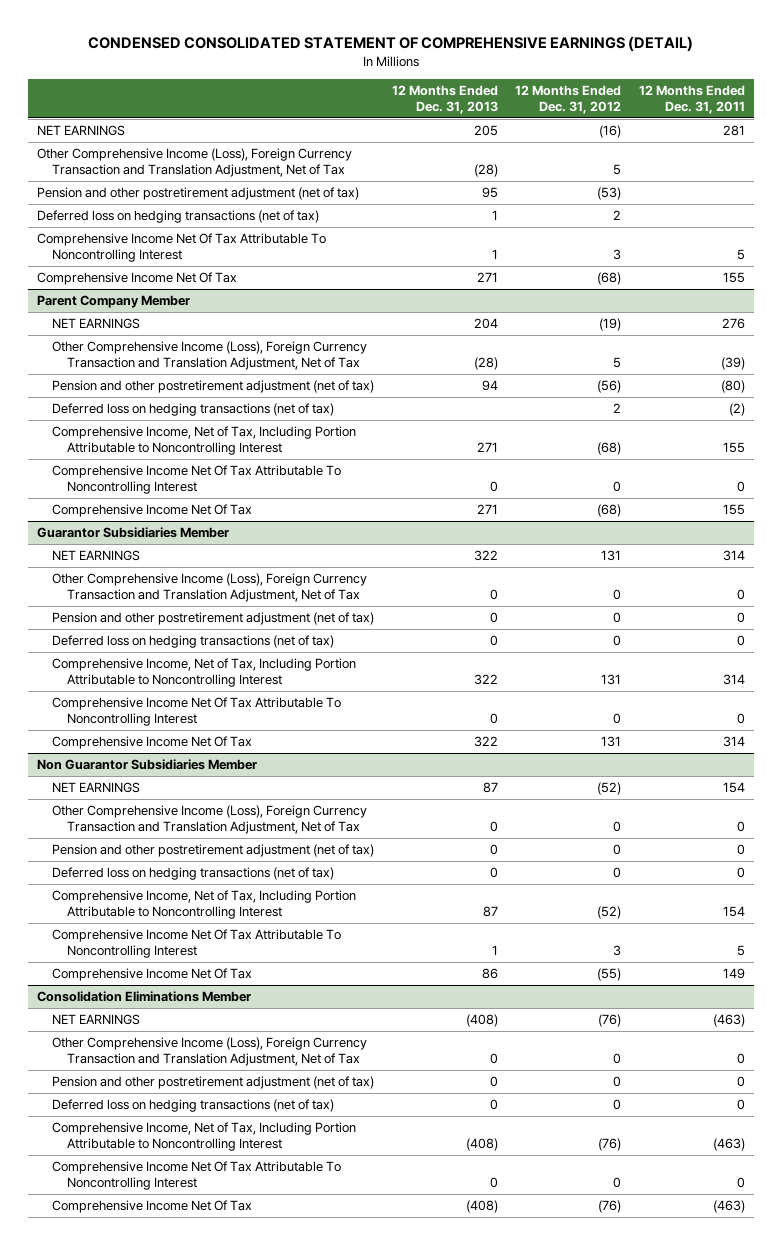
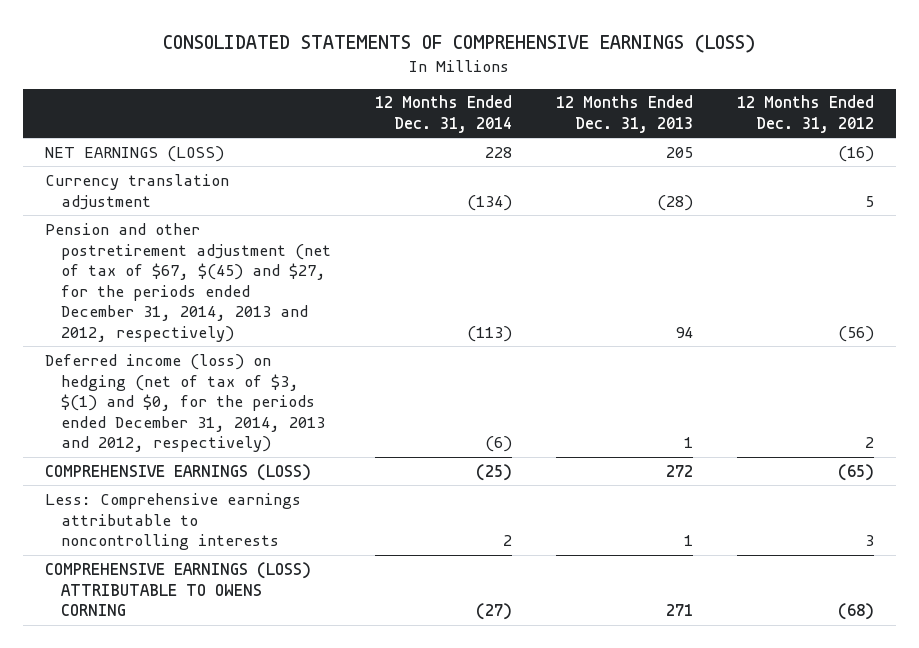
[87,36,693,52] CONDENSED CONSOLIDATED STATEMENT OF COMPREHENSIVE EARNINGS (DETAIL) -> [163,34,756,54] CONSOLIDATED STATEMENTS OF COMPREHENSIVE EARNINGS (LOSS)
[638,85,745,114] 12 Months Ended Dec. 31, 2011 -> none
none -> [374,95,512,134] 12 Months Ended Dec. 31, 2014
[36,295,190,309] Parent Company Member -> none
[51,318,140,330] NET EARNINGS -> none
[51,341,367,370] Other Comprehensive Income (Loss), Foreign Currency Transaction and Translation Adjustment, Net of Tax -> none
[51,380,374,394] Pension and other postretirement adjustment (net of tax) -> none
[51,403,334,417] Deferred loss on hedging transactions (net of tax) -> none
[51,426,356,455] Comprehensive Income, Net of Tax, Including Portion Attributable to Noncontrolling Interest -> none
[51,465,341,494] Comprehensive Income Net Of Tax Attributable To Noncontrolling Interest -> none
[51,504,252,518] Comprehensive Income Net Of Tax -> none
[36,527,229,539] Guarantor Subsidiaries Member -> none
[51,550,140,562] NET EARNINGS -> none
[51,573,367,602] Other Comprehensive Income (Loss), Foreign Currency Transaction and Translation Adjustment, Net of Tax -> none
[51,612,374,626] Pension and other postretirement adjustment (net of tax) -> none
[51,635,334,649] Deferred loss on hedging transactions (net of tax) -> none
[51,658,356,687] Comprehensive Income, Net of Tax, Including Portion Attributable to Noncontrolling Interest -> none
[51,697,341,726] Comprehensive Income Net Of Tax Attributable To Noncontrolling Interest -> none
[51,736,252,750] Comprehensive Income Net Of Tax -> none
[36,759,257,771] Non Guarantor Subsidiaries Member -> none
[51,782,140,794] NET EARNINGS -> none
[51,805,367,834] Other Comprehensive Income (Loss), Foreign Currency Transaction and Translation Adjustment, Net of Tax -> none
[51,844,374,858] Pension and other postretirement adjustment (net of tax) -> none
[51,867,334,881] Deferred loss on hedging transactions (net of tax) -> none
[51,890,356,919] Comprehensive Income, Net of Tax, Including Portion Attributable to Noncontrolling Interest -> none
[51,929,341,958] Comprehensive Income Net Of Tax Attributable To Noncontrolling Interest -> none
[51,968,252,982] Comprehensive Income Net Of Tax -> none
[36,991,251,1003] Consolidation Eliminations Member -> none
[51,1014,140,1026] NET EARNINGS -> none
[51,1037,367,1066] Other Comprehensive Income (Loss), Foreign Currency Transaction and Translation Adjustment, Net of Tax -> none
[51,1076,374,1090] Pension and other postretirement adjustment (net of tax) -> none
[51,1099,334,1113] Deferred loss on hedging transactions (net of tax) -> none
[51,1122,356,1151] Comprehensive Income, Net of Tax, Including Portion Attributable to Noncontrolling Interest -> none
[51,1161,341,1190] Comprehensive Income Net Of Tax Attributable To Noncontrolling Interest -> none
[51,1200,252,1214] Comprehensive Income Net Of Tax -> none
[36,125,125,137] NET EARNINGS -> [45,145,225,162] NET EARNINGS (LOSS)
[36,148,352,177] Other Comprehensive Income (Loss), Foreign Currency Transaction and Translation Adjustment, Net of Tax -> [45,173,230,210] Currency translation adjustment
[36,187,359,201] Pension and other postretirement adjustment (net of tax) -> [45,222,331,343] Pension and other postretirement adjustment (net of tax of $67, $(45) and $27, for the periods ended December 31, 2014, 2013 and 2012, respectively)
[481,187,498,199] 95 -> [674,327,693,339] 94
[597,187,622,201] (53) -> [837,326,874,343] (56)
[36,210,319,224] Deferred loss on hedging transactions (net of tax) -> [45,353,325,453] Deferred income (loss) on hedging (net of tax of $3, $(1) and $0, for the periods ended December 31, 2014, 2013 and 2012, respectively)
none -> [45,463,312,481] COMPREHENSIVE EARNINGS (LOSS)
[36,233,326,262] Comprehensive Income Net Of Tax Attributable To Noncontrolling Interest -> [45,492,302,551] Less: Comprehensive earnings attributable to noncontrolling interests
[36,272,237,286] Comprehensive Income Net Of Tax -> [45,561,312,617] COMPREHENSIVE EARNINGS (LOSS) ATTRIBUTABLE TO OWENS CORNING

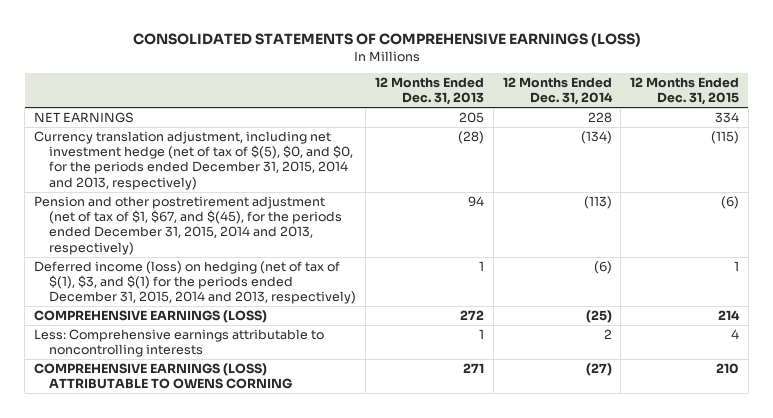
[736,95,874,134] 12 Months Ended Dec. 31, 2012 -> none
none -> [630,77,740,106] 12 Months Ended Dec. 31, 2015
[45,145,225,162] NET EARNINGS (LOSS) -> [34,111,135,123] NET EARNINGS
[45,173,230,210] Currency translation adjustment -> [34,130,354,190] Currency translation adjustment, including net investment hedge (net of tax of $(5), $0, and $0, for the periods ended December 31, 2015, 2014 and 2013, respectively)
[45,222,331,343] Pension and other postretirement adjustment (net of tax of $67, $(45) and $27, for the periods ended December 31, 2014, 2013 and 2012, respectively) -> [34,195,343,255] Pension and other postretirement adjustment (net of tax of $1, $67, and $(45), for the periods ended December 31, 2015, 2014 and 2013, respectively)
[45,353,325,453] Deferred income (loss) on hedging (net of tax of $3, $(1) and $0, for the periods ended December 31, 2014, 2013 and 2012, respectively) -> [34,260,357,305] Deferred income (loss) on hedging (net of tax of $(1), $3, and $(1) for the periods ended December 31, 2015, 2014 and 2013, respectively)

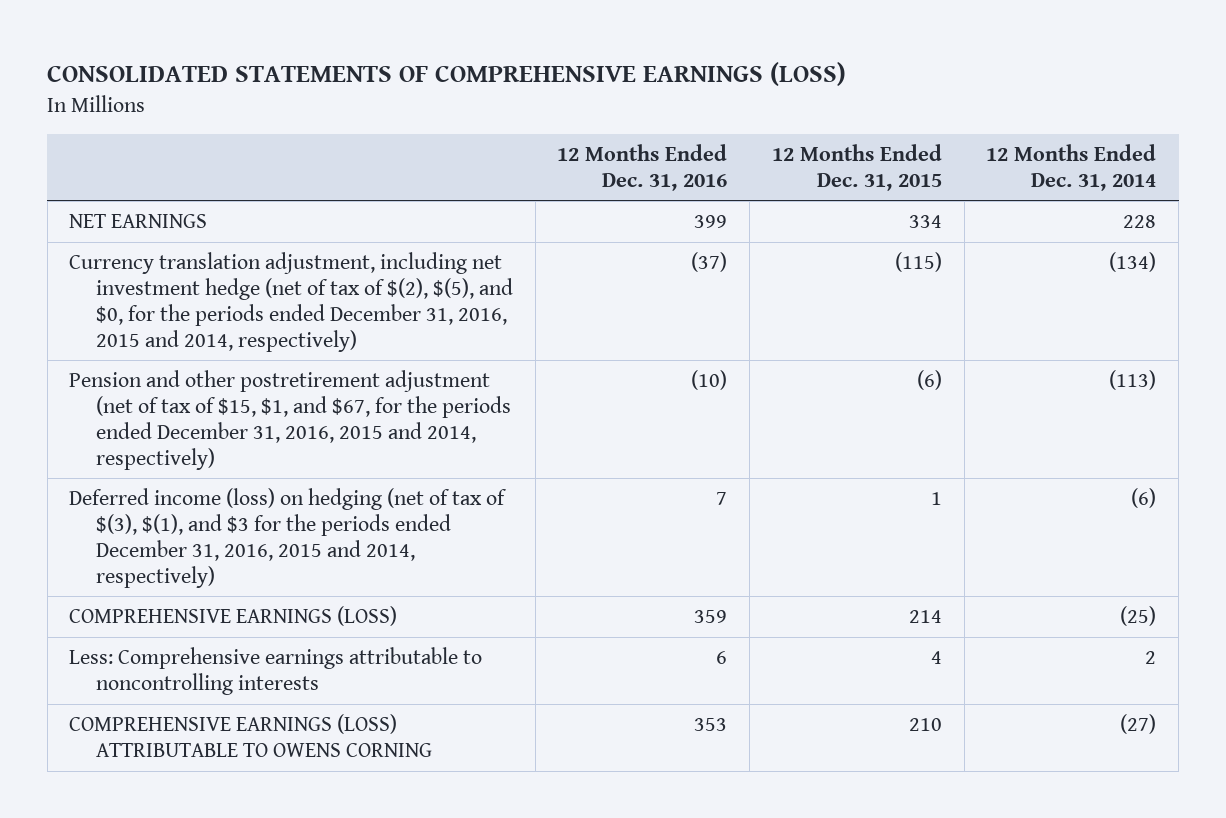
[375,77,485,106] 12 Months Ended Dec. 31, 2013 -> none
none -> [557,143,728,191] 12 Months Ended Dec. 31, 2016
[34,130,354,190] Currency translation adjustment, including net investment hedge (net of tax of $(5), $0, and $0, for the periods ended December 31, 2015, 2014 and 2013, respectively) -> [69,252,513,352] Currency translation adjustment, including net investment hedge (net of tax of $(2), $(5), and $0, for the periods ended December 31, 2016, 2015 and 2014, respectively)
[34,195,343,255] Pension and other postretirement adjustment (net of tax of $1, $67, and $(45), for the periods ended December 31, 2015, 2014 and 2013, respectively) -> [69,370,511,470] Pension and other postretirement adjustment (net of tax of $15, $1, and $67, for the periods ended December 31, 2016, 2015 and 2014, respectively)
[34,260,357,305] Deferred income (loss) on hedging (net of tax of $(1), $3, and $(1) for the periods ended December 31, 2015, 2014 and 2013, respectively) -> [69,488,508,588] Deferred income (loss) on hedging (net of tax of $(3), $(1), and $3 for the periods ended December 31, 2016, 2015 and 2014, respectively)

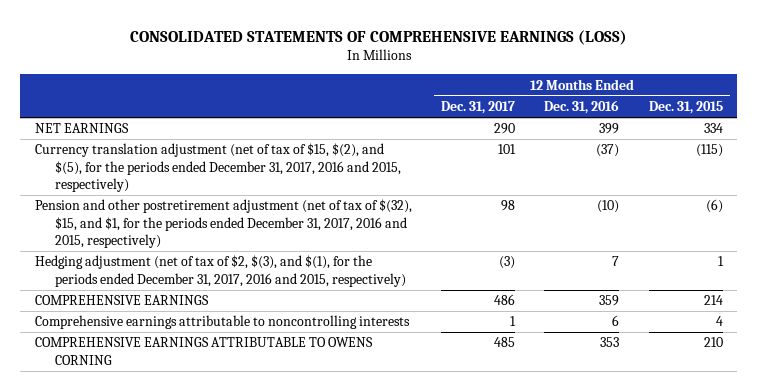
[986,143,1157,191] 12 Months Ended Dec. 31, 2014 -> none
none -> [440,101,515,115] Dec. 31, 2017
[69,252,513,352] Currency translation adjustment, including net investment hedge (net of tax of $(2), $(5), and $0, for the periods ended December 31, 2016, 2015 and 2014, respectively) -> [34,143,402,192] Currency translation adjustment (net of tax of $15, $(2), and $(5), for the periods ended December 31, 2017, 2016 and 2015, respectively)
[69,370,511,470] Pension and other postretirement adjustment (net of tax of $15, $1, and $67, for the periods ended December 31, 2016, 2015 and 2014, respectively) -> [34,199,412,248] Pension and other postretirement adjustment (net of tax of $(32), $15, and $1, for the periods ended December 31, 2017, 2016 and 2015, respectively)
[69,488,508,588] Deferred income (loss) on hedging (net of tax of $(3), $(1), and $3 for the periods ended December 31, 2016, 2015 and 2014, respectively) -> [34,255,407,287] Hedging adjustment (net of tax of $2, $(3), and $(1), for the periods ended December 31, 2017, 2016 and 2015, respectively)
[69,606,398,627] COMPREHENSIVE EARNINGS (LOSS) -> [34,295,209,306] COMPREHENSIVE EARNINGS
[69,647,483,696] Less: Comprehensive earnings attributable to noncontrolling interests -> [34,315,410,330] Comprehensive earnings attributable to noncontrolling interests
[69,714,432,758] COMPREHENSIVE EARNINGS (LOSS) ATTRIBUTABLE TO OWENS CORNING -> [34,337,373,365] COMPREHENSIVE EARNINGS ATTRIBUTABLE TO OWENS CORNING

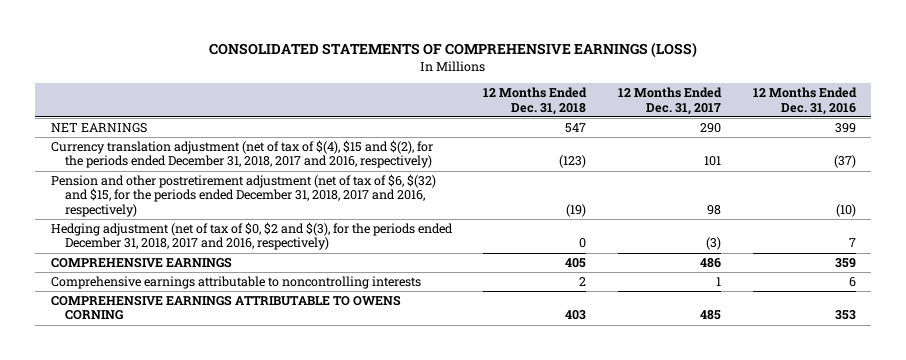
[648,101,723,115] Dec. 31, 2015 -> none
none -> [483,87,588,115] 12 Months Ended Dec. 31, 2018
[34,143,402,192] Currency translation adjustment (net of tax of $15, $(2), and $(5), for the periods ended December 31, 2017, 2016 and 2015, respectively) -> [50,140,433,169] Currency translation adjustment (net of tax of $(4), $15 and $(2), for the periods ended December 31, 2018, 2017 and 2016, respectively)
[34,199,412,248] Pension and other postretirement adjustment (net of tax of $(32), $15, and $1, for the periods ended December 31, 2017, 2016 and 2015, respectively) -> [50,174,436,217] Pension and other postretirement adjustment (net of tax of $6, $(32) and $15, for the periods ended December 31, 2018, 2017 and 2016, respectively)
[34,255,407,287] Hedging adjustment (net of tax of $2, $(3), and $(1), for the periods ended December 31, 2017, 2016 and 2015, respectively) -> [50,222,453,251] Hedging adjustment (net of tax of $0, $2 and $(3), for the periods ended December 31, 2018, 2017 and 2016, respectively)

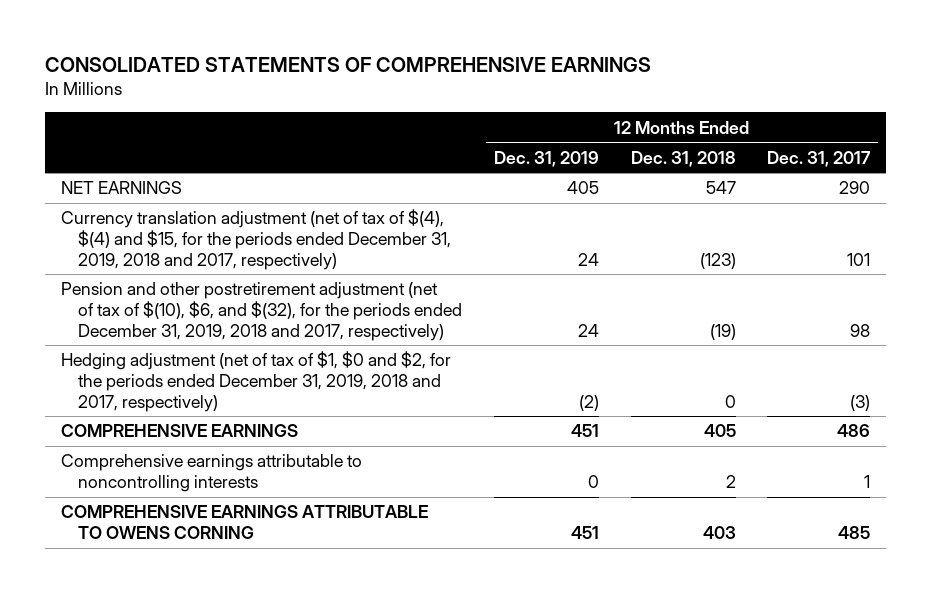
[209,42,698,59] CONSOLIDATED STATEMENTS OF COMPREHENSIVE EARNINGS (LOSS) -> [44,56,651,72] CONSOLIDATED STATEMENTS OF COMPREHENSIVE EARNINGS
[752,87,857,115] 12 Months Ended Dec. 31, 2016 -> none
none -> [493,150,599,167] Dec. 31, 2019
[50,140,433,169] Currency translation adjustment (net of tax of $(4), $15 and $(2), for the periods ended December 31, 2018, 2017 and 2016, respectively) -> [60,209,451,270] Currency translation adjustment (net of tax of $(4), $(4) and $15, for the periods ended December 31, 2019, 2018 and 2017, respectively)
[50,174,436,217] Pension and other postretirement adjustment (net of tax of $6, $(32) and $15, for the periods ended December 31, 2018, 2017 and 2016, respectively) -> [60,282,462,341] Pension and other postretirement adjustment (net of tax of $(10), $6, and $(32), for the periods ended December 31, 2019, 2018 and 2017, respectively)
[50,222,453,251] Hedging adjustment (net of tax of $0, $2 and $(3), for the periods ended December 31, 2018, 2017 and 2016, respectively) -> [60,351,451,412] Hedging adjustment (net of tax of $1, $0 and $2, for the periods ended December 31, 2019, 2018 and 2017, respectively)

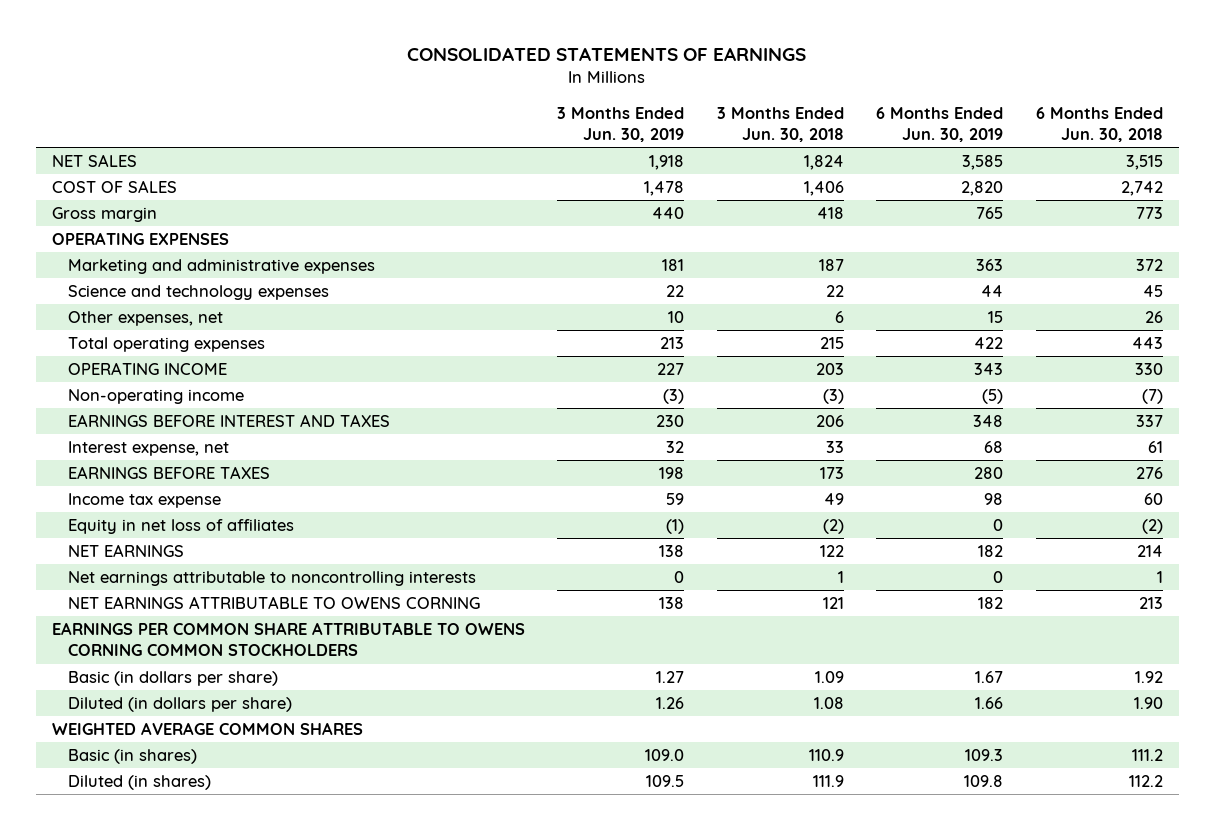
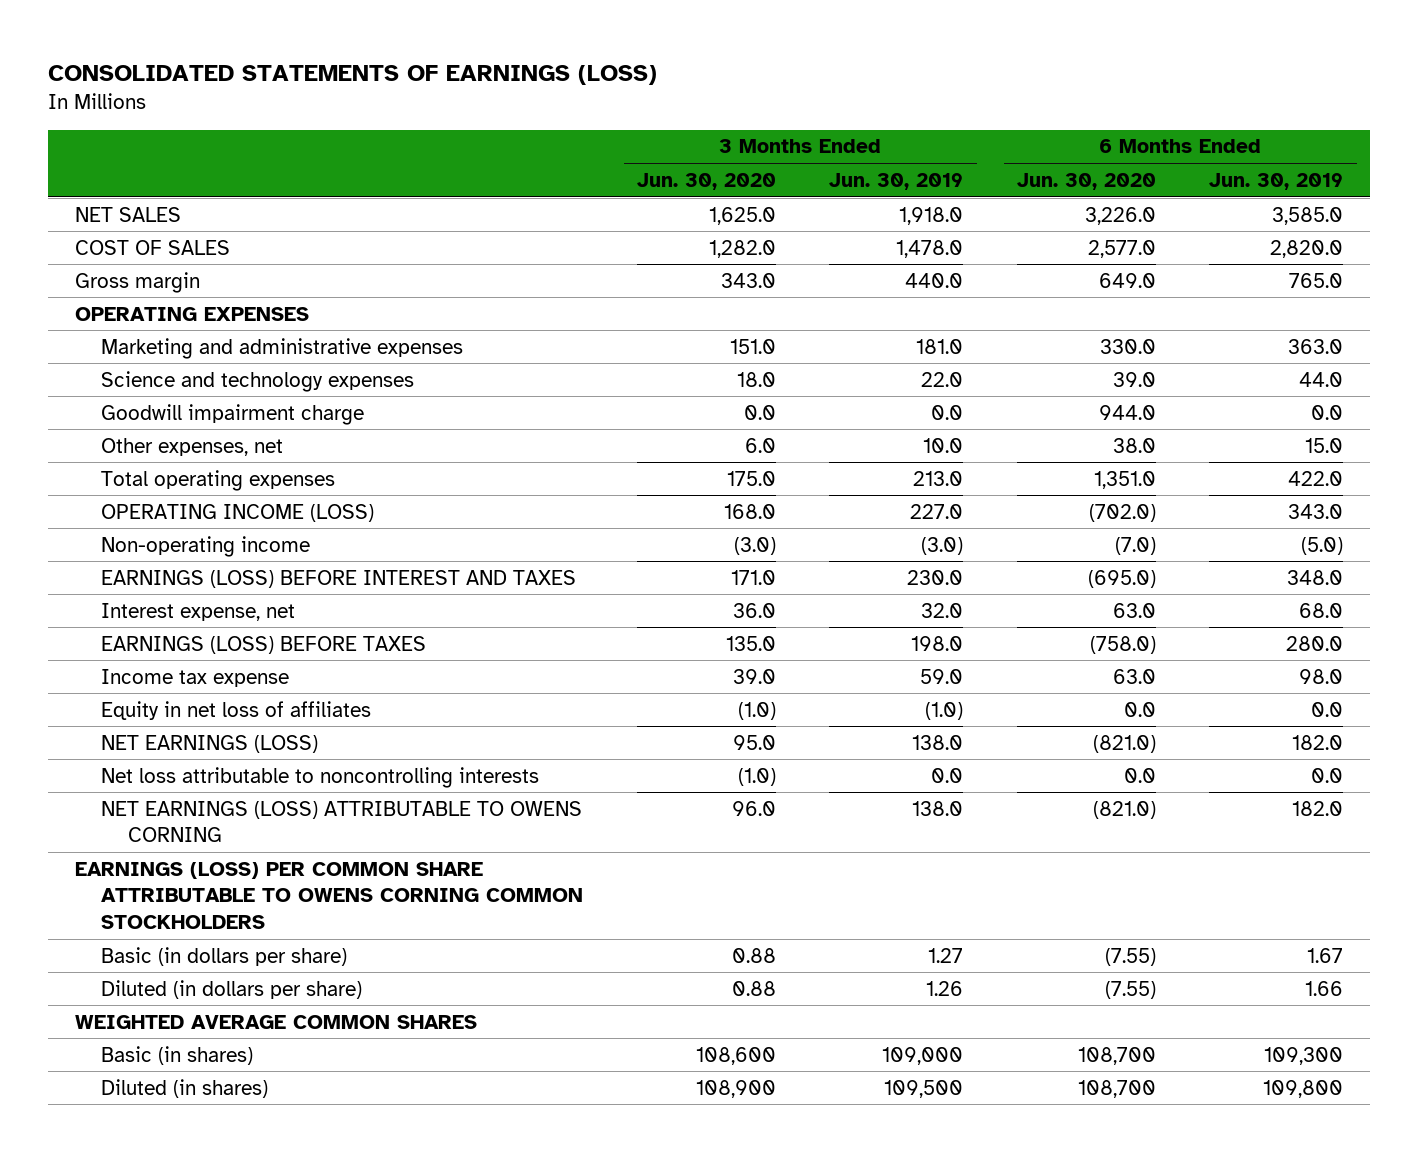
[407,47,807,62] CONSOLIDATED STATEMENTS OF EARNINGS -> [48,64,658,85] CONSOLIDATED STATEMENTS OF EARNINGS (LOSS)
[716,106,844,142] 3 Months Ended Jun. 30, 2018 -> none
[1035,106,1163,142] 6 Months Ended Jun. 30, 2018 -> none
none -> [636,172,776,190] Jun. 30, 2020
none -> [1016,172,1156,190] Jun. 30, 2020
[649,154,685,170] 1,918 -> [899,206,964,225] 1,918.0
[962,154,1004,170] 3,585 -> [1272,206,1344,225] 3,585.0
[644,180,685,196] 1,478 -> [896,239,964,258] 1,478.0
[961,180,1004,196] 2,820 -> [1270,239,1344,258] 2,820.0
[652,206,685,219] 440 -> [905,272,964,288] 440.0
[976,206,1004,219] 765 -> [1289,272,1344,288] 765.0
[662,258,685,271] 181 -> [916,338,964,354] 181.0
[976,258,1004,271] 363 -> [1288,338,1344,354] 363.0
[666,284,685,297] 22 -> [921,371,964,387] 22.0
[981,284,1004,297] 44 -> [1299,371,1344,387] 44.0
none -> [101,403,365,425] Goodwill impairment charge
[668,310,685,323] 10 -> [923,437,964,453] 10.0
[988,310,1004,323] 15 -> [1305,437,1344,453] 15.0
[660,336,685,349] 213 -> [913,470,964,486] 213.0
[974,336,1004,349] 422 -> [1288,470,1344,486] 422.0
[68,361,228,375] OPERATING INCOME -> [101,503,375,522] OPERATING INCOME (LOSS)
[657,362,685,375] 227 -> [910,503,964,519] 227.0
[974,362,1004,375] 343 -> [1288,503,1344,519] 343.0
[663,388,685,404] (3) -> [921,536,964,555] (3.0)
[982,388,1004,404] (5) -> [1301,536,1344,555] (5.0)
[68,413,391,427] EARNINGS BEFORE INTEREST AND TAXES -> [101,569,577,588] EARNINGS (LOSS) BEFORE INTEREST AND TAXES
[656,414,685,427] 230 -> [907,569,964,585] 230.0
[973,414,1004,427] 348 -> [1287,569,1344,585] 348.0
[666,440,685,453] 32 -> [921,602,964,618] 32.0
[984,440,1004,453] 68 -> [1299,602,1344,618] 68.0
[68,465,271,479] EARNINGS BEFORE TAXES -> [101,635,427,654] EARNINGS (LOSS) BEFORE TAXES
[659,466,685,479] 198 -> [911,635,964,651] 198.0
[974,466,1004,479] 280 -> [1286,635,1344,651] 280.0
[666,492,685,505] 59 -> [920,668,964,684] 59.0
[984,492,1004,505] 98 -> [1299,668,1344,684] 98.0
[666,518,685,534] (1) -> [925,701,964,720] (1.0)
[993,518,1004,531] 0 -> [1311,701,1344,717] 0.0
[68,543,185,557] NET EARNINGS -> [101,734,319,753] NET EARNINGS (LOSS)
[659,544,685,557] 138 -> [912,734,964,750] 138.0
[978,544,1004,557] 182 -> [1292,734,1344,750] 182.0
[68,570,477,586] Net earnings attributable to noncontrolling interests -> [101,766,540,788] Net loss attributable to noncontrolling interests
[674,570,685,583] 0 -> [931,767,964,783] 0.0
[993,570,1004,583] 0 -> [1311,767,1344,783] 0.0
[68,595,481,609] NET EARNINGS ATTRIBUTABLE TO OWENS CORNING -> [101,800,583,843] NET EARNINGS (LOSS) ATTRIBUTABLE TO OWENS CORNING
[659,596,685,609] 138 -> [912,800,964,816] 138.0
[978,596,1004,609] 182 -> [1292,800,1344,816] 182.0
[51,621,525,657] EARNINGS PER COMMON SHARE ATTRIBUTABLE TO OWENS CORNING COMMON STOCKHOLDERS -> [75,861,584,930] EARNINGS (LOSS) PER COMMON SHARE ATTRIBUTABLE TO OWENS CORNING COMMON STOCKHOLDERS
[645,748,685,761] 109.0 -> [882,1046,964,1065] 109,000
[965,748,1004,761] 109.3 -> [1264,1046,1344,1065] 109,300
[646,774,685,787] 109.5 -> [884,1079,964,1098] 109,500
[964,774,1004,787] 109.8 -> [1263,1079,1344,1098] 109,800

